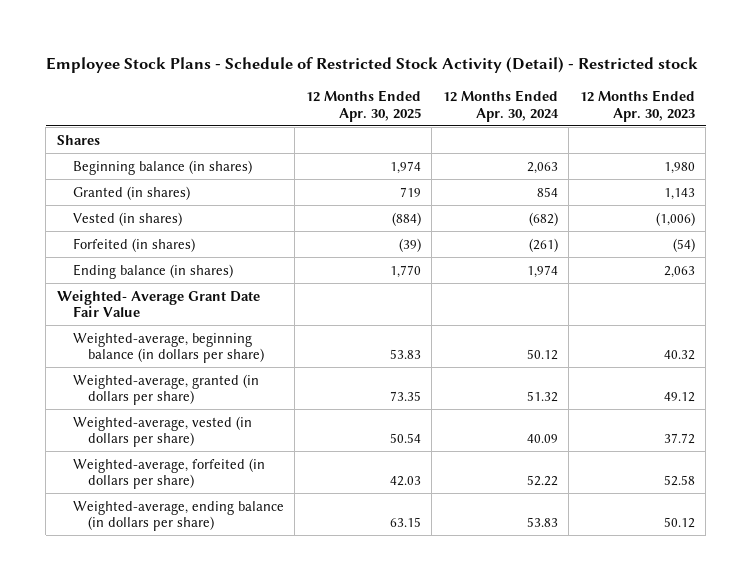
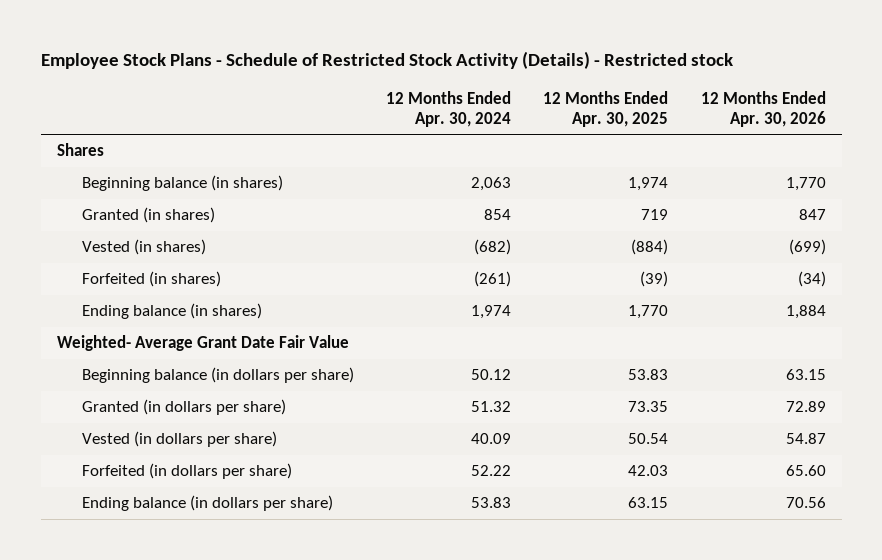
[45,56,698,73] Employee Stock Plans - Schedule of Restricted Stock Activity (Detail) - Restricted stock -> [40,51,733,70] Employee Stock Plans - Schedule of Restricted Stock Activity (Details) - Restricted stock
[579,89,695,122] 12 Months Ended Apr. 30, 2023 -> none
none -> [700,90,826,127] 12 Months Ended Apr. 30, 2026
[72,332,265,364] Weighted-average, beginning balance (in dollars per share) -> [81,367,354,384] Beginning balance (in dollars per share)
[72,373,259,406] Weighted-average, granted (in dollars per share) -> [81,399,286,416] Granted (in dollars per share)
[72,415,252,448] Weighted-average, vested (in dollars per share) -> [81,431,277,448] Vested (in dollars per share)
[72,457,265,490] Weighted-average, forfeited (in dollars per share) -> [81,463,292,480] Forfeited (in dollars per share)
[72,500,284,532] Weighted-average, ending balance (in dollars per share) -> [81,495,333,512] Ending balance (in dollars per share)

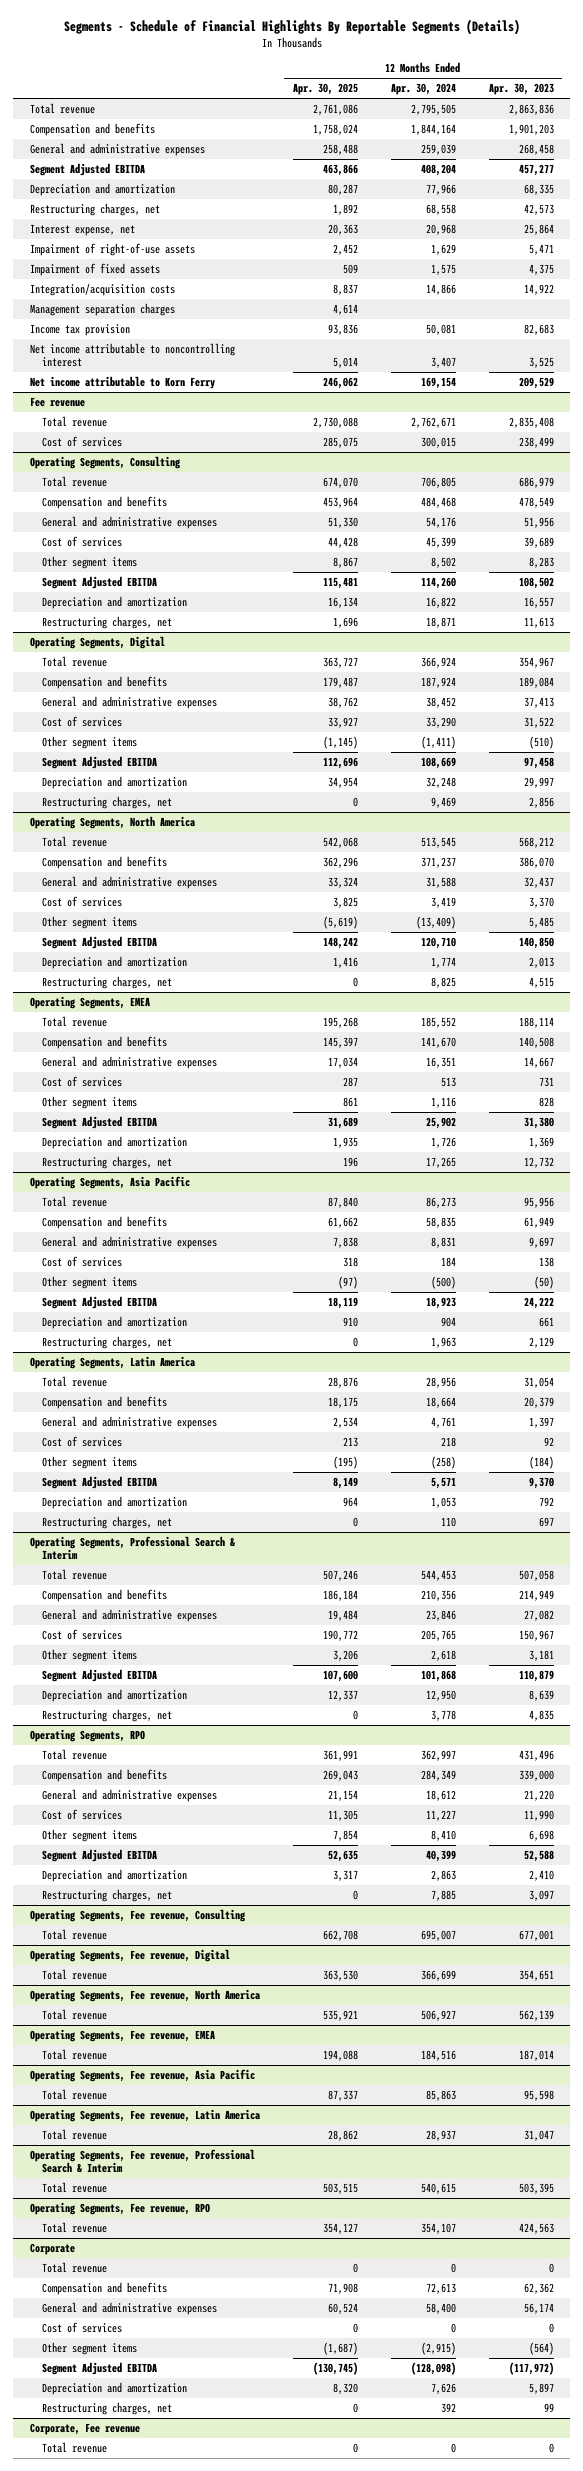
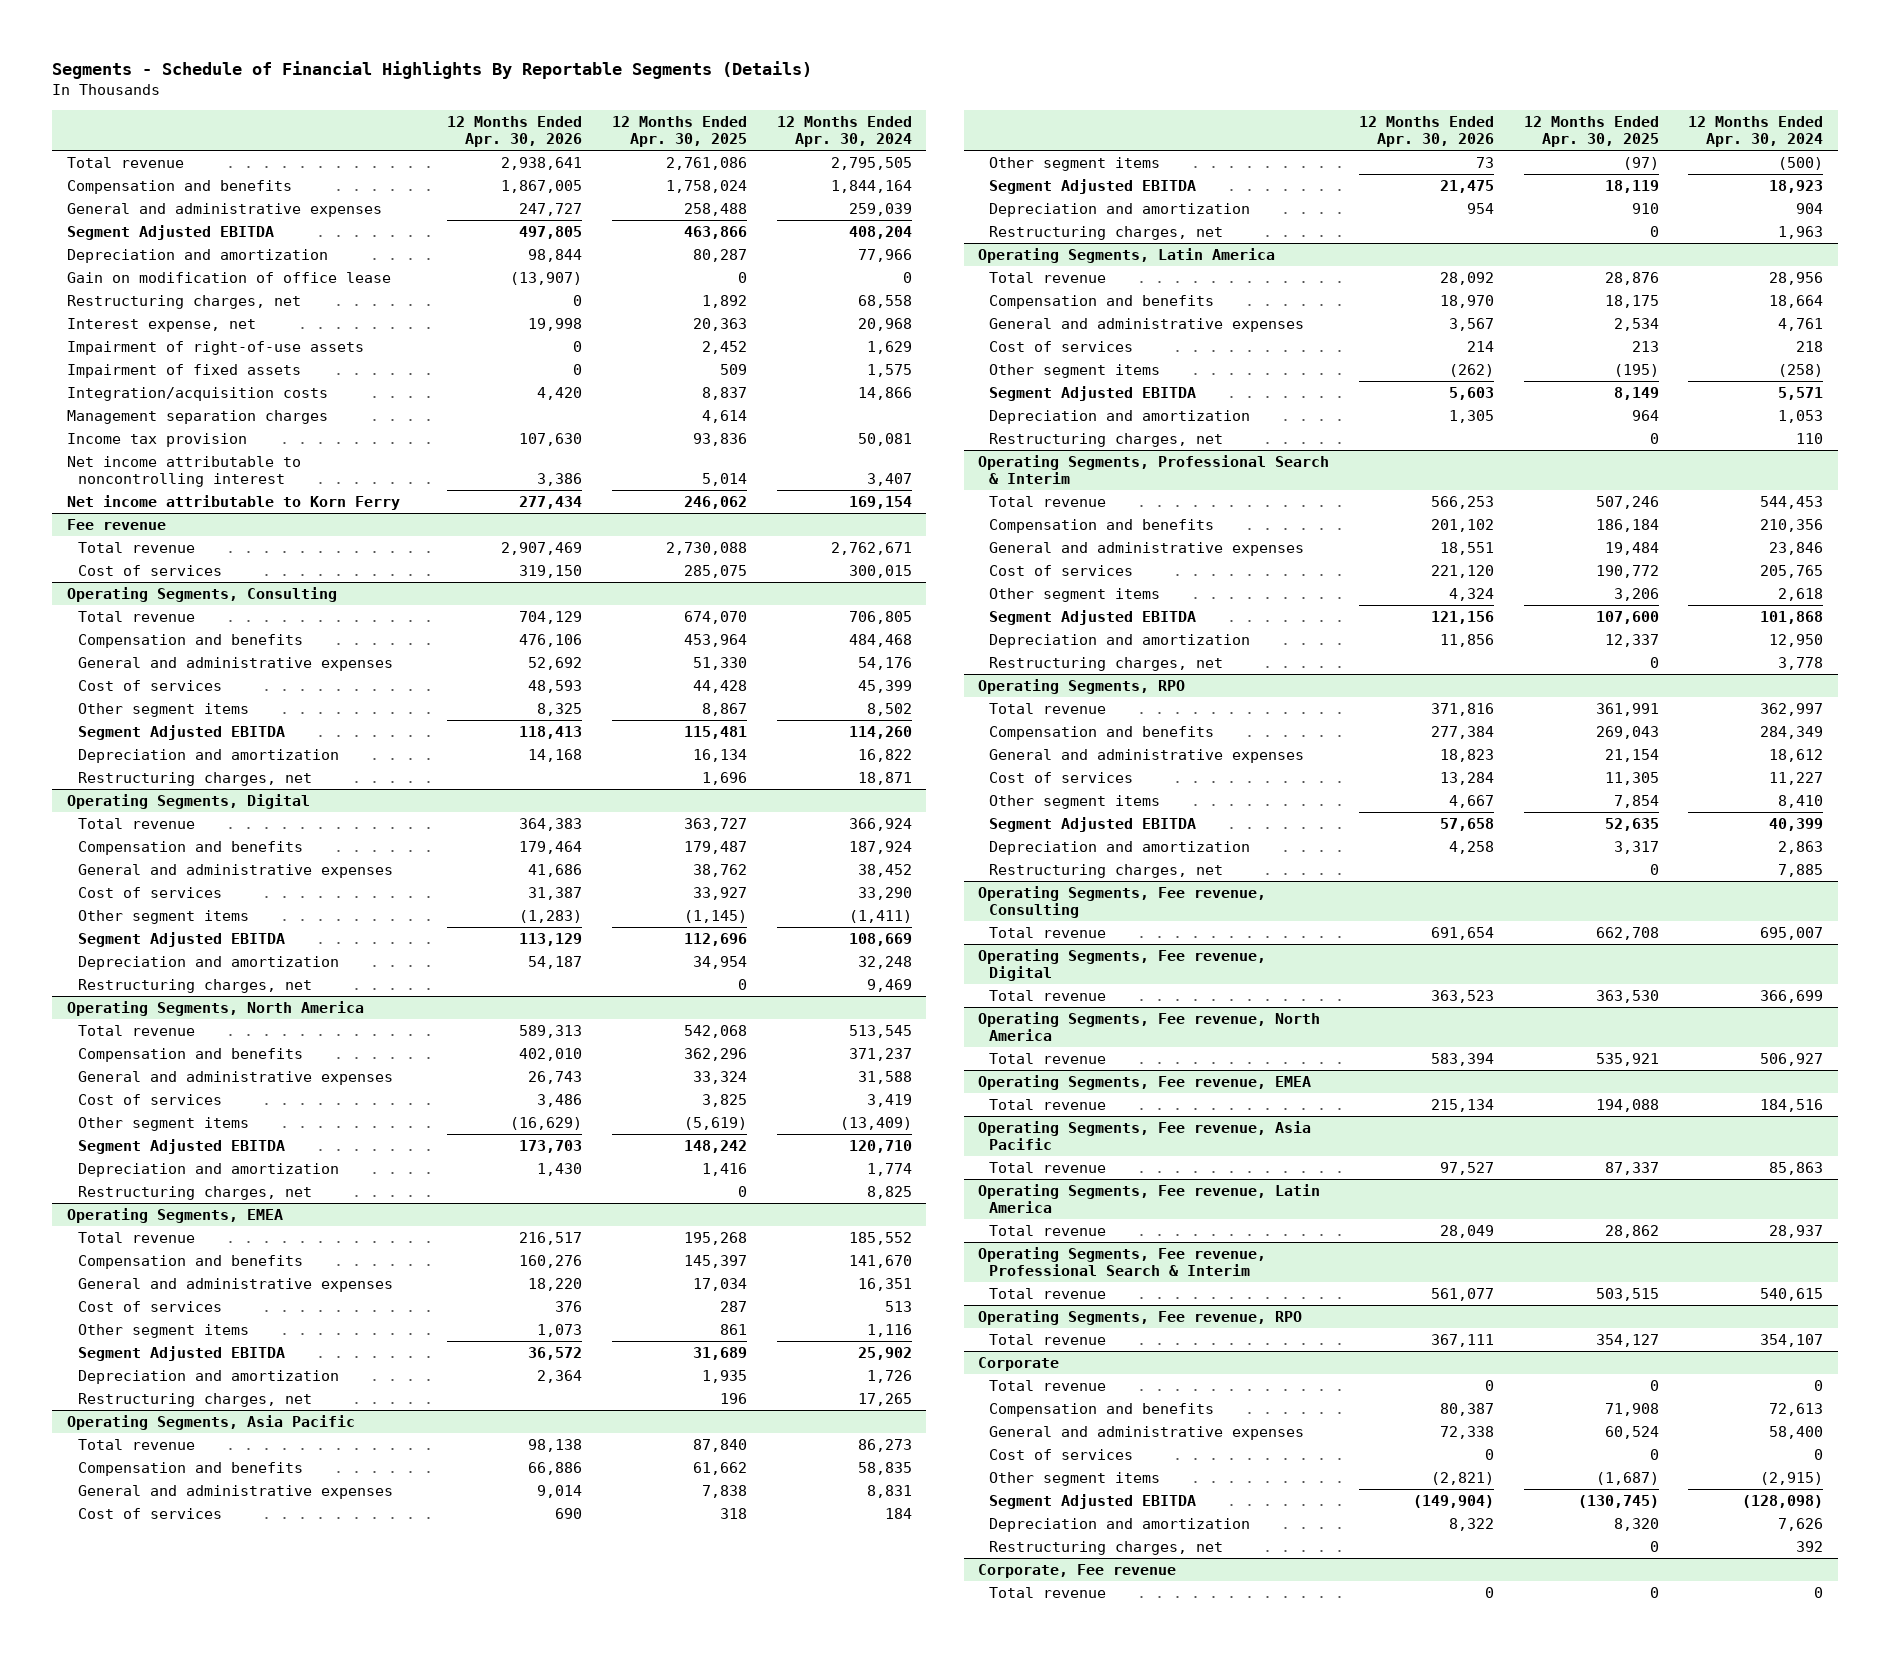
[488,83,554,96] Apr. 30, 2023 -> none
none -> [447,115,583,148] 12 Months Ended Apr. 30, 2026
none -> [66,271,391,283] Gain on modification of office lease

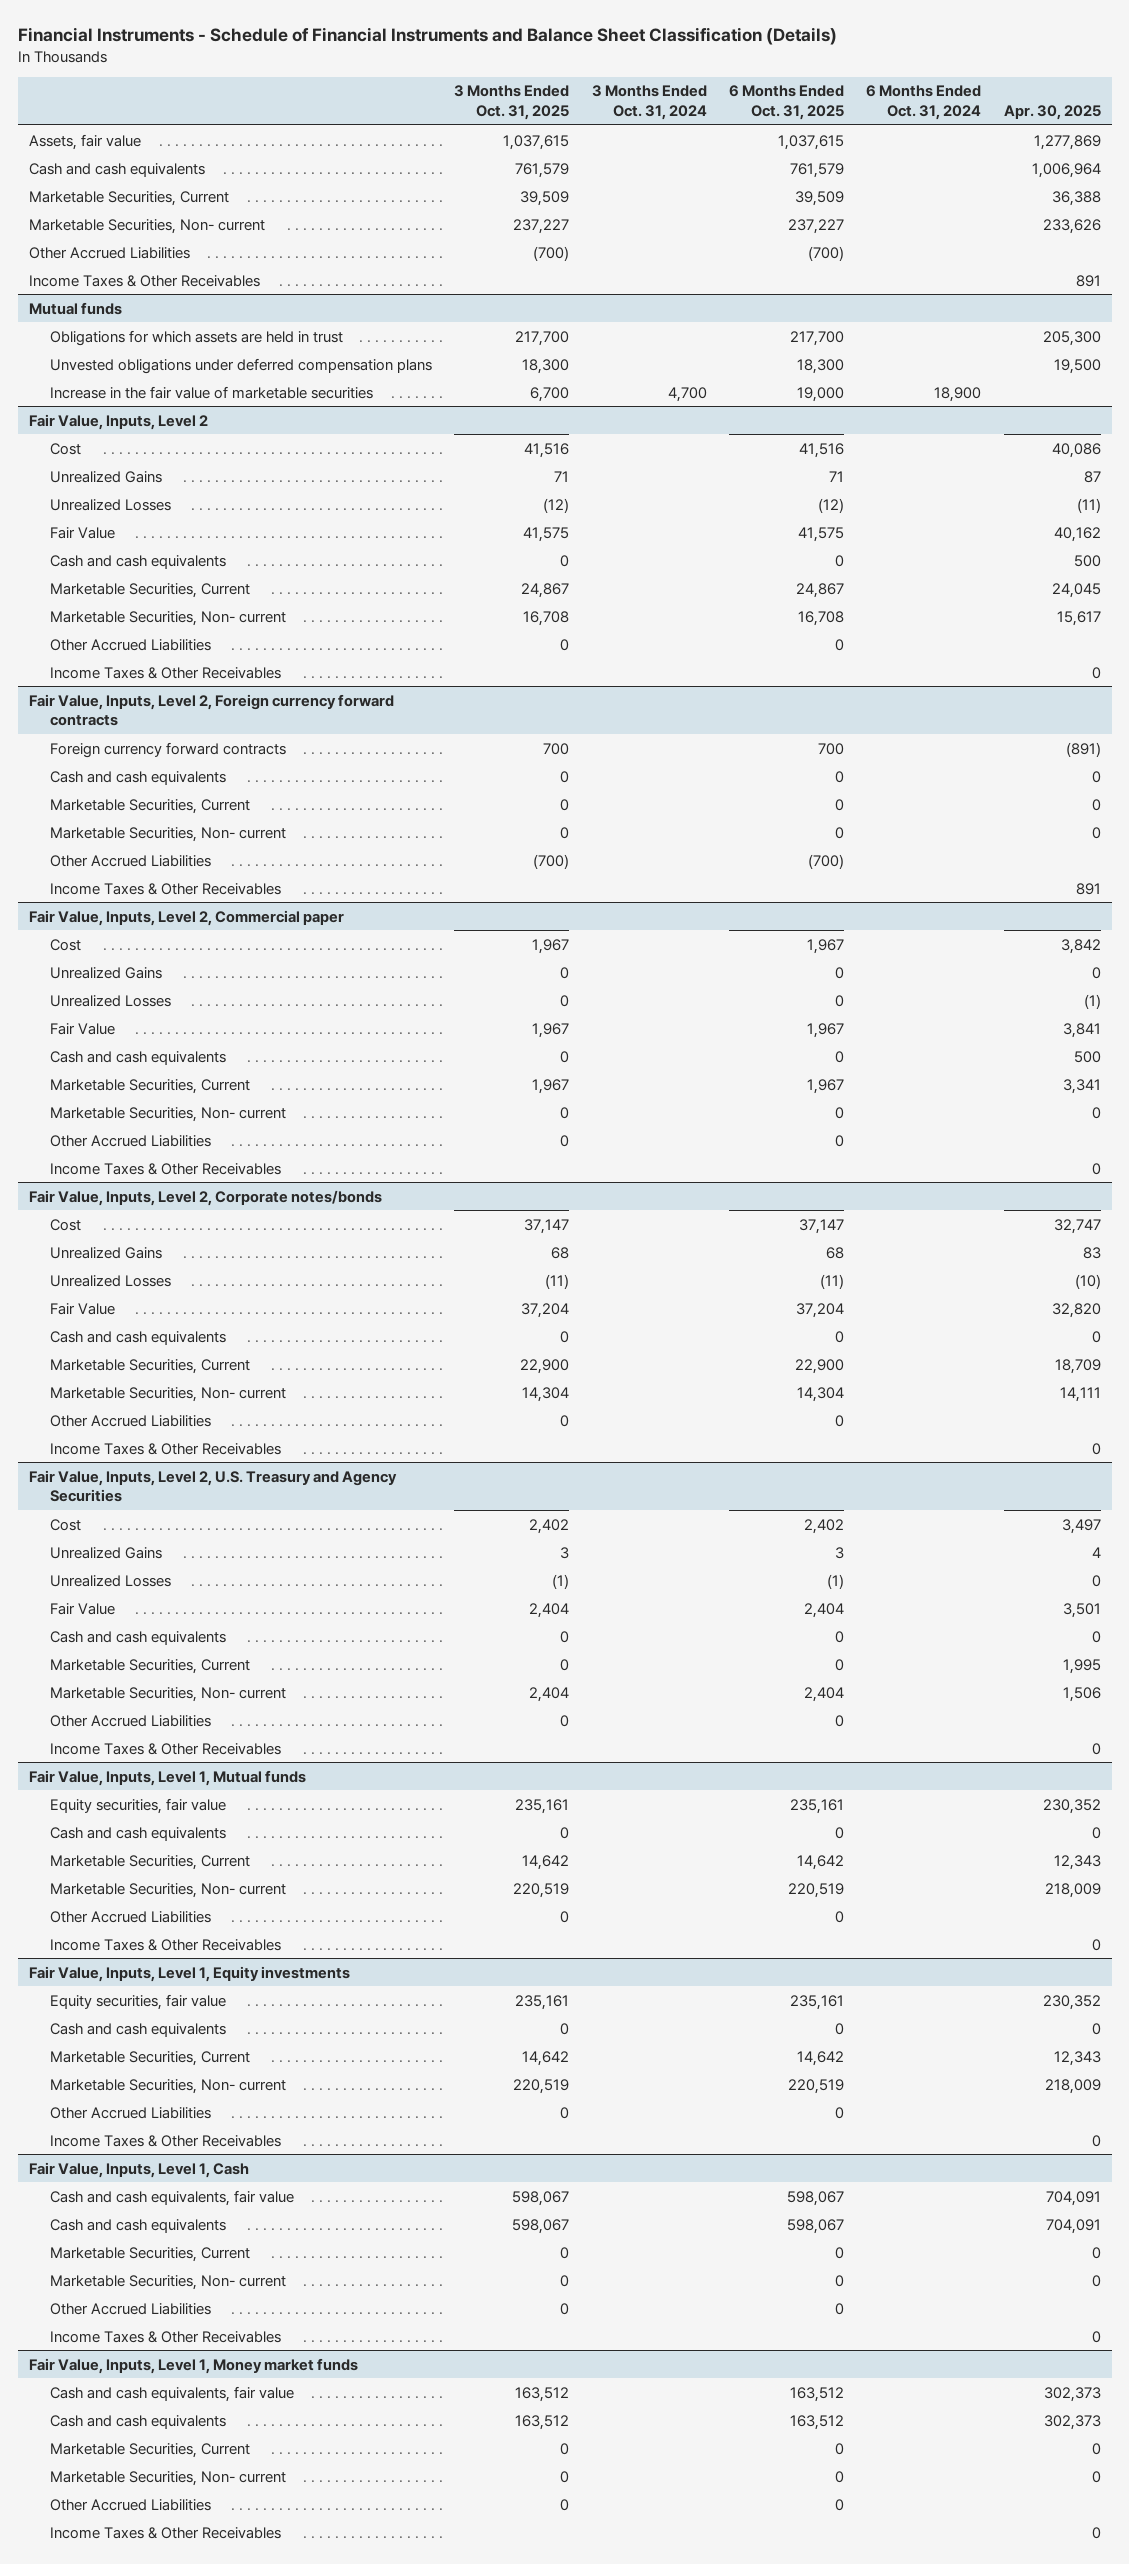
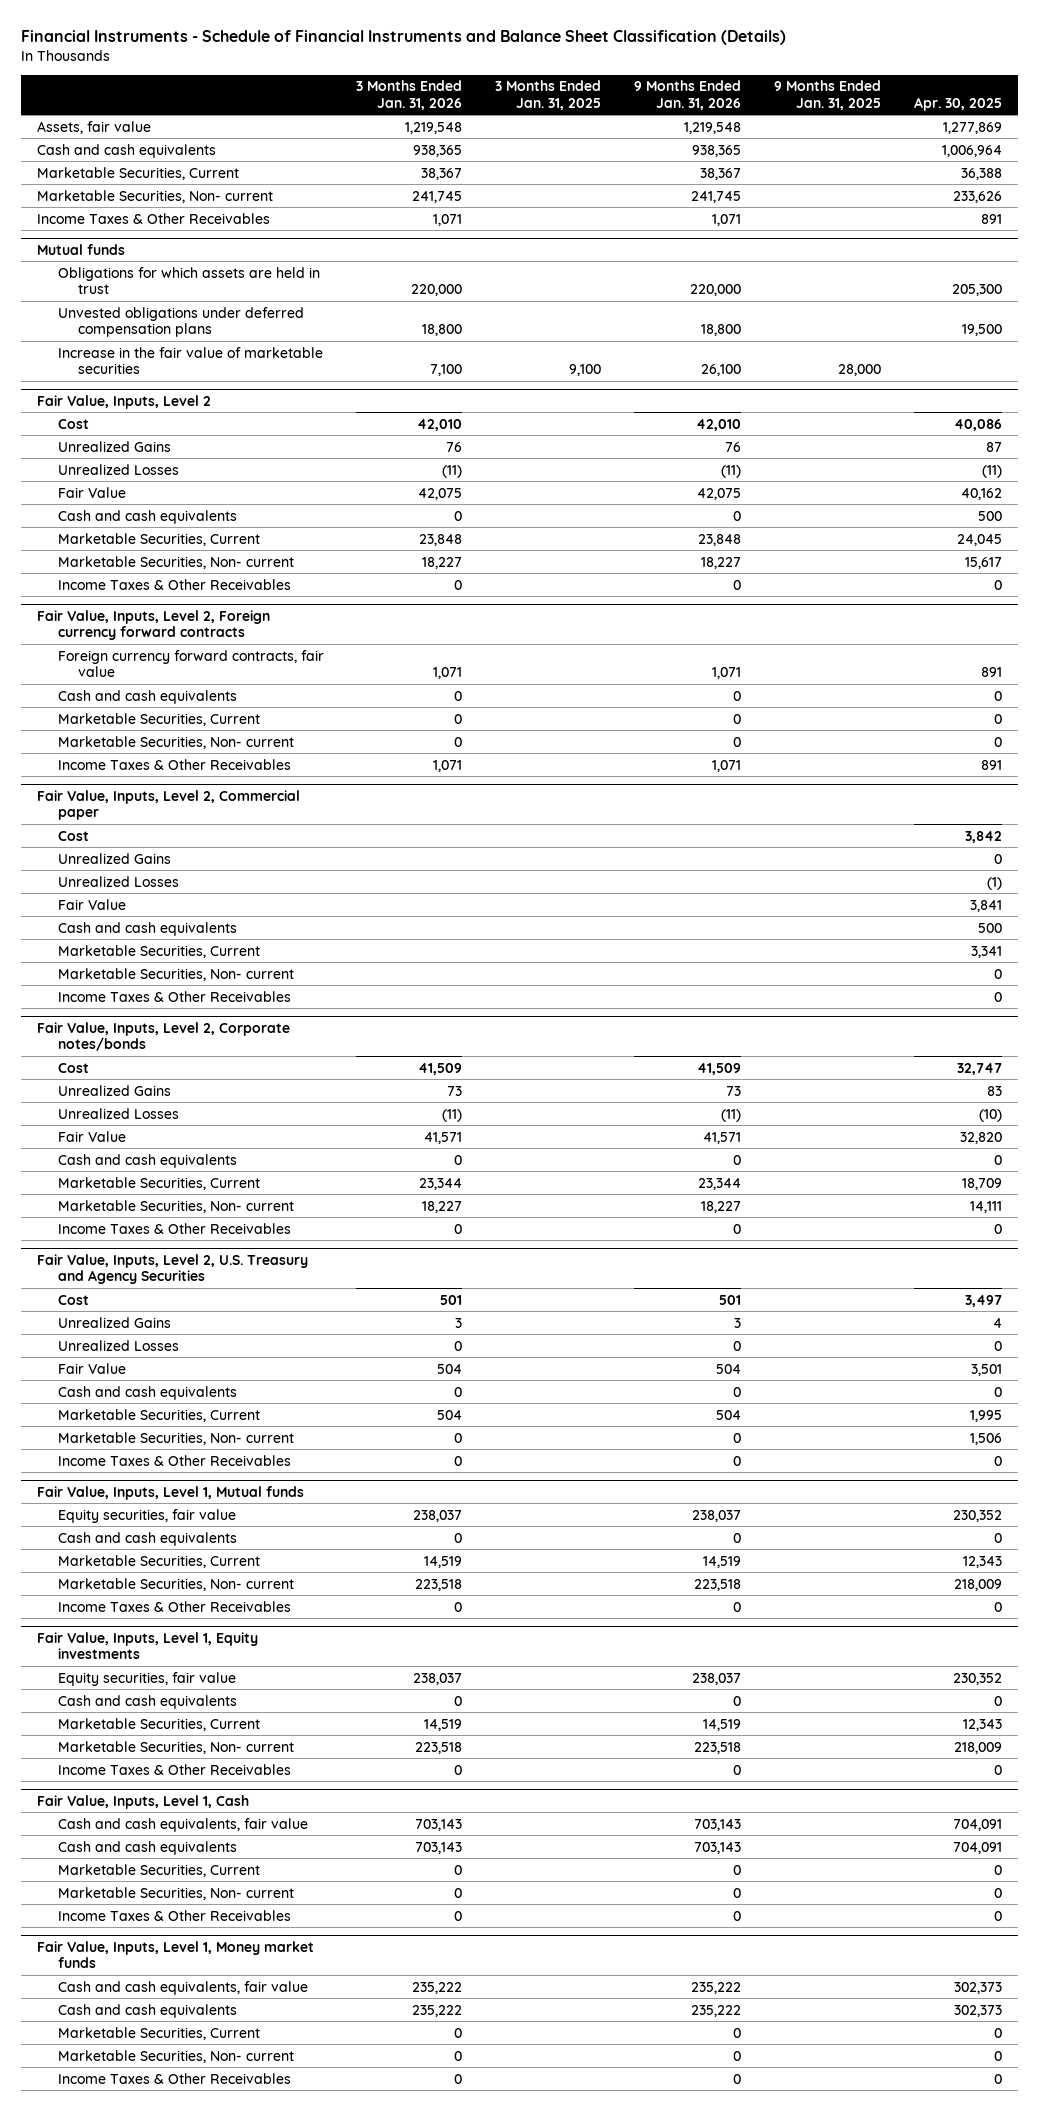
[454,85,570,121] 3 Months Ended Oct. 31, 2025 -> none
[591,85,707,121] 3 Months Ended Oct. 31, 2024 -> none
[729,85,845,121] 6 Months Ended Oct. 31, 2025 -> none
[866,85,982,121] 6 Months Ended Oct. 31, 2024 -> none
none -> [356,80,463,110] 3 Months Ended Jan. 31, 2026
none -> [495,80,602,110] 3 Months Ended Jan. 31, 2025
none -> [634,80,742,110] 9 Months Ended Jan. 31, 2026
none -> [773,80,881,110] 9 Months Ended Jan. 31, 2025
[28,246,190,259] Other Accrued Liabilities -> none
[50,638,212,651] Other Accrued Liabilities -> none
[50,741,287,758] Foreign currency forward contracts -> [57,649,324,678] Foreign currency forward contracts, fair value
[1065,741,1101,757] (891) -> [980,667,1002,678] 891
[50,854,212,867] Other Accrued Liabilities -> none
[50,1134,212,1147] Other Accrued Liabilities -> none
[50,1414,212,1427] Other Accrued Liabilities -> none
[50,1714,212,1727] Other Accrued Liabilities -> none
[50,1910,212,1923] Other Accrued Liabilities -> none
[50,2106,212,2119] Other Accrued Liabilities -> none
[50,2302,212,2315] Other Accrued Liabilities -> none
[50,2498,212,2511] Other Accrued Liabilities -> none

